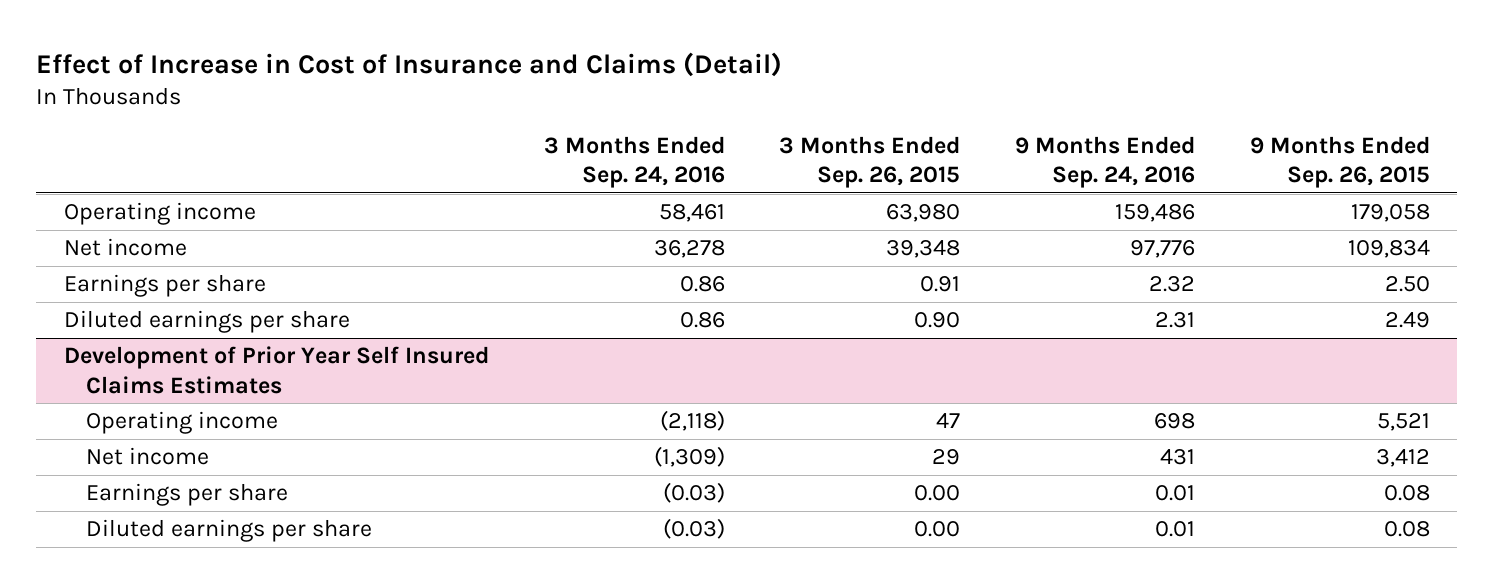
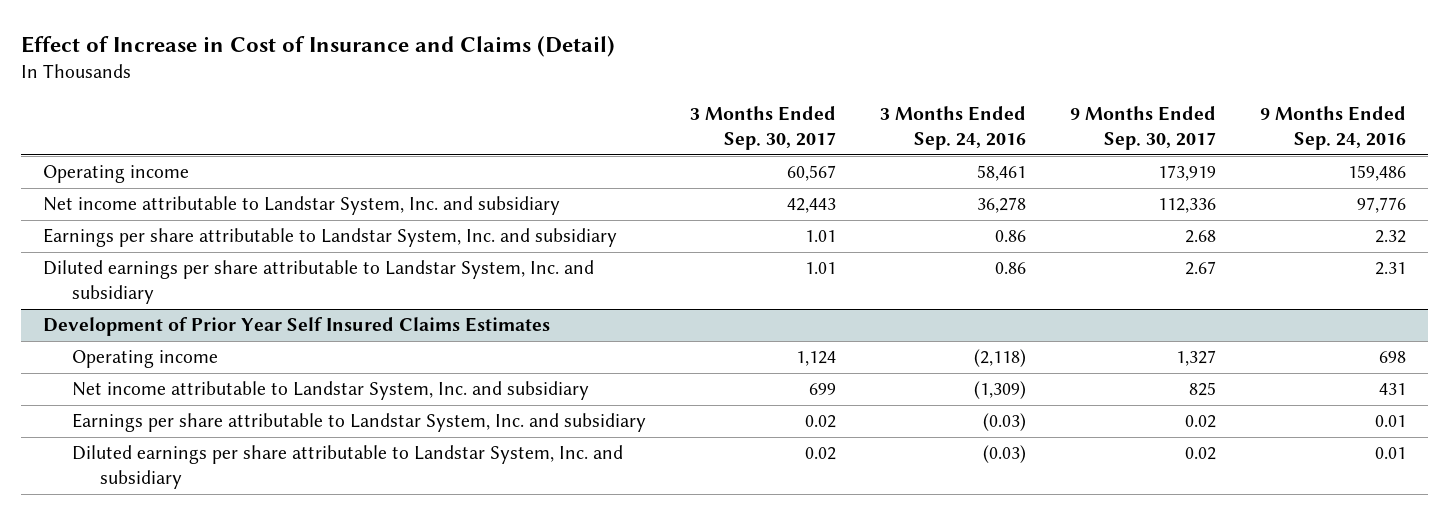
[779,135,961,189] 3 Months Ended Sep. 26, 2015 -> none
[1250,135,1431,189] 9 Months Ended Sep. 26, 2015 -> none
none -> [689,106,836,150] 3 Months Ended Sep. 30, 2017
none -> [1069,106,1216,150] 9 Months Ended Sep. 30, 2017
[63,238,187,257] Net income -> [43,196,561,216] Net income attributable to Landstar System, Inc. and subsidiary
[63,274,266,298] Earnings per share -> [43,228,618,248] Earnings per share attributable to Landstar System, Inc. and subsidiary
[63,310,350,334] Diluted earnings per share -> [43,260,595,304] Diluted earnings per share attributable to Landstar System, Inc. and subsidiary
[85,447,209,466] Net income -> [71,381,589,401] Net income attributable to Landstar System, Inc. and subsidiary
[85,483,288,507] Earnings per share -> [71,413,646,433] Earnings per share attributable to Landstar System, Inc. and subsidiary
[85,519,372,543] Diluted earnings per share -> [71,445,623,489] Diluted earnings per share attributable to Landstar System, Inc. and subsidiary

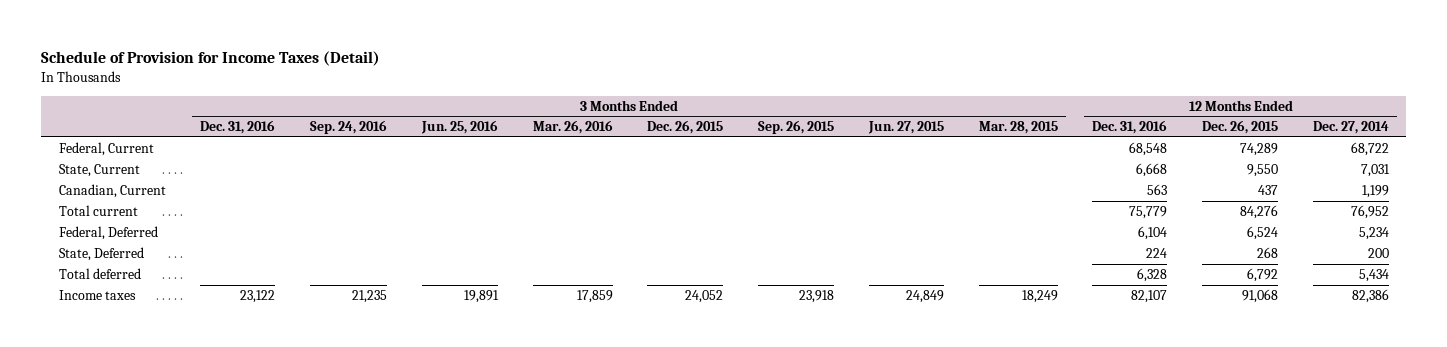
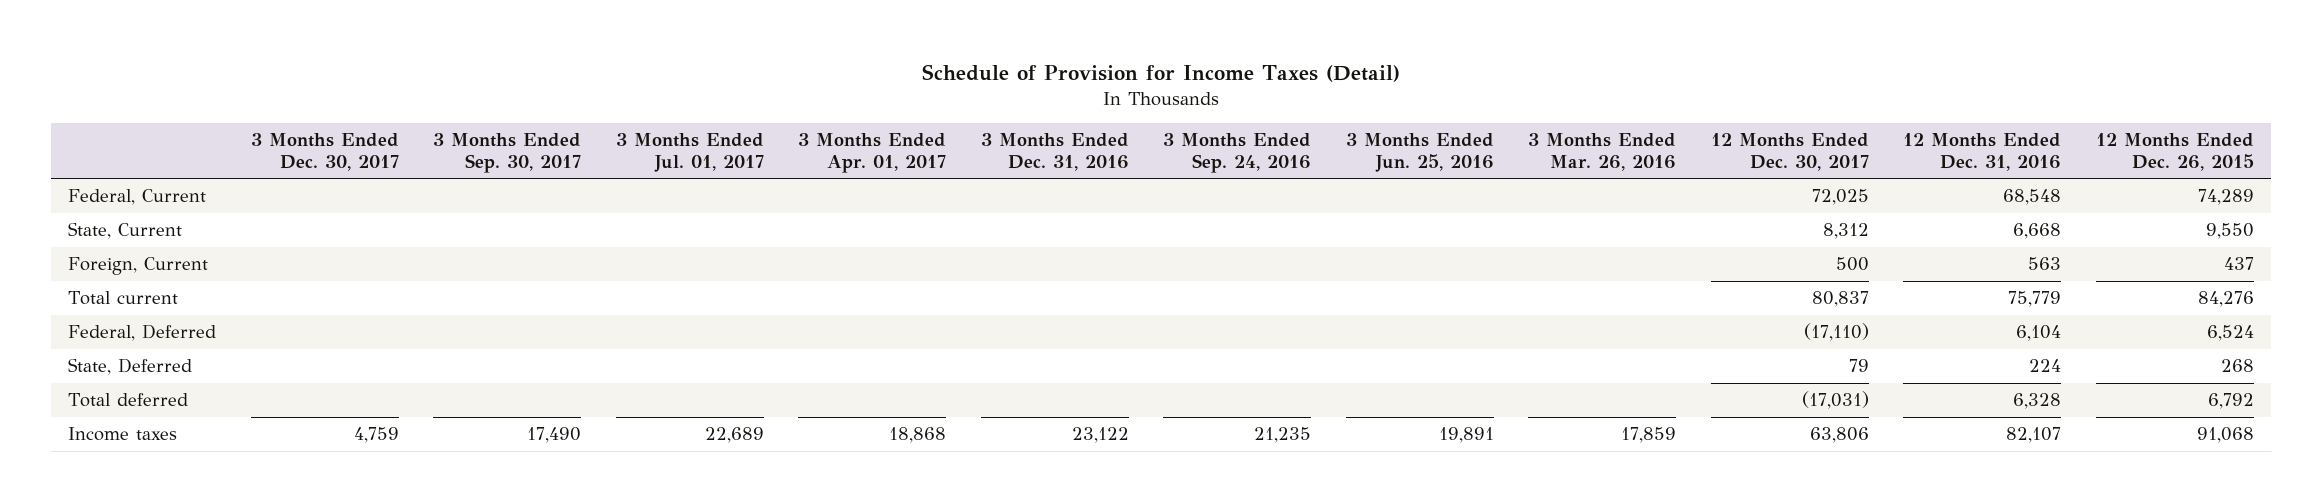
[647,120,724,135] Dec. 26, 2015 -> none
[758,120,835,135] Sep. 26, 2015 -> none
[867,121,944,135] Jun. 27, 2015 -> none
[978,121,1058,135] Mar. 28, 2015 -> none
[1312,121,1389,135] Dec. 27, 2014 -> none
none -> [250,133,399,171] 3 Months Ended Dec. 30, 2017
none -> [433,133,582,173] 3 Months Ended Sep. 30, 2017
none -> [615,133,764,172] 3 Months Ended Jul. 01, 2017
none -> [798,133,947,173] 3 Months Ended Apr. 01, 2017
none -> [1710,133,1869,171] 12 Months Ended Dec. 30, 2017
[58,184,166,199] Canadian, Current -> [68,257,209,276] Foreign, Current

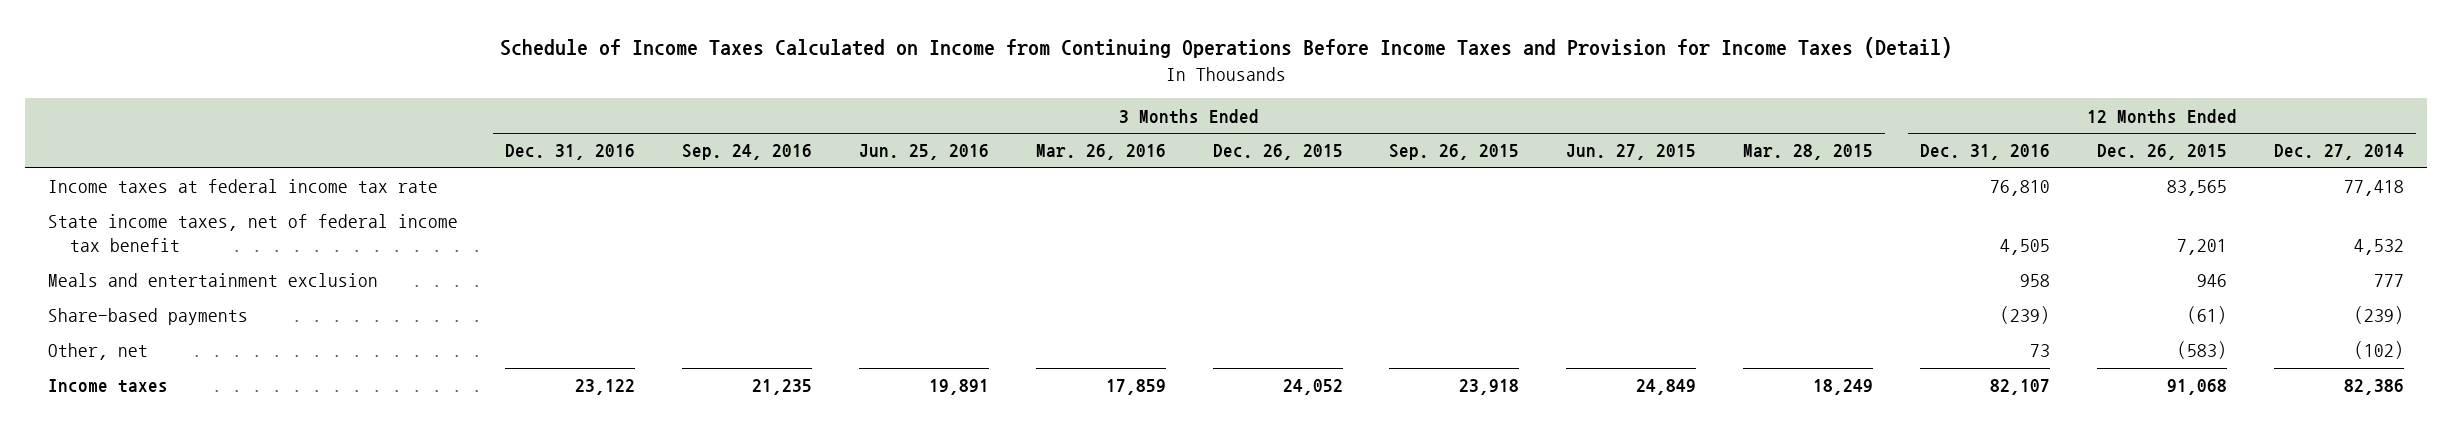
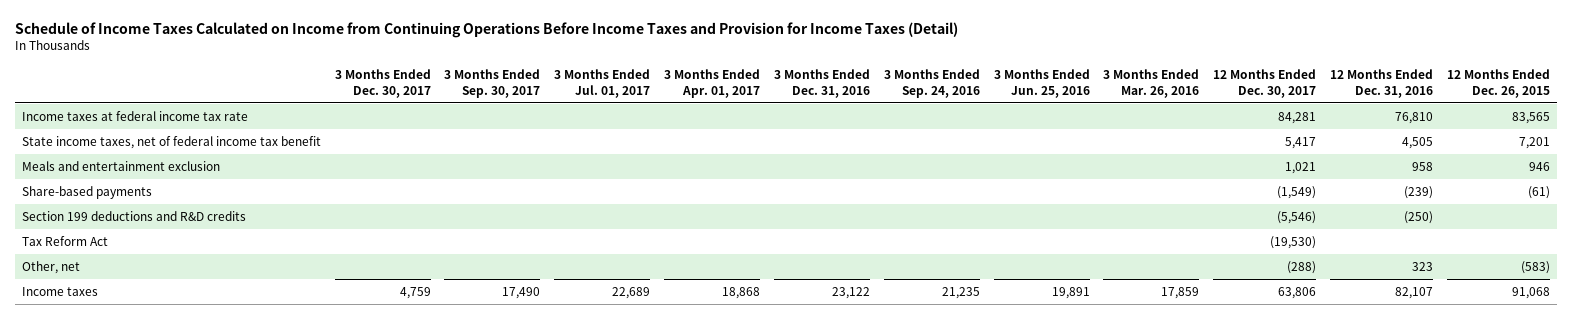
[1212,144,1343,161] Dec. 26, 2015 -> none
[1389,144,1520,161] Sep. 26, 2015 -> none
[1566,144,1697,161] Jun. 27, 2015 -> none
[1743,144,1874,161] Mar. 28, 2015 -> none
[2273,144,2404,161] Dec. 27, 2014 -> none
none -> [334,69,431,98] 3 Months Ended Dec. 30, 2017
none -> [444,69,541,98] 3 Months Ended Sep. 30, 2017
none -> [554,69,651,98] 3 Months Ended Jul. 01, 2017
none -> [664,69,761,98] 3 Months Ended Apr. 01, 2017
none -> [1213,69,1317,98] 12 Months Ended Dec. 30, 2017
none -> [21,210,246,221] Section 199 deductions and R&D credits
none -> [21,235,108,246] Tax Reform Act
[2030,344,2051,358] 73 -> [1412,261,1434,271] 323

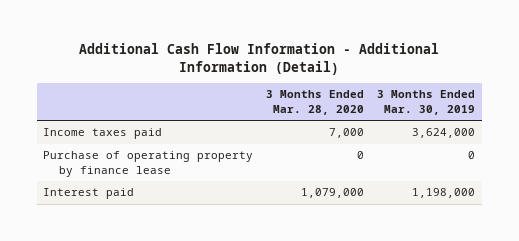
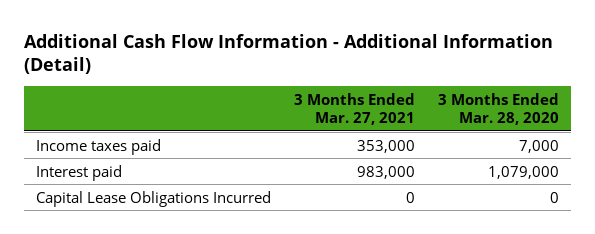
[377,90,476,115] 3 Months Ended Mar. 30, 2019 -> none
none -> [293,92,415,126] 3 Months Ended Mar. 27, 2021
[43,151,254,177] Purchase of operating property by finance lease -> none
none -> [35,190,271,207] Capital Lease Obligations Incurred

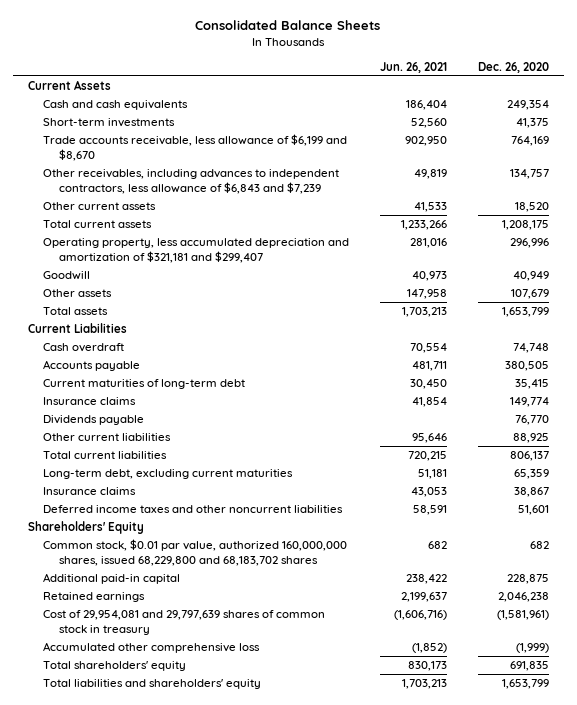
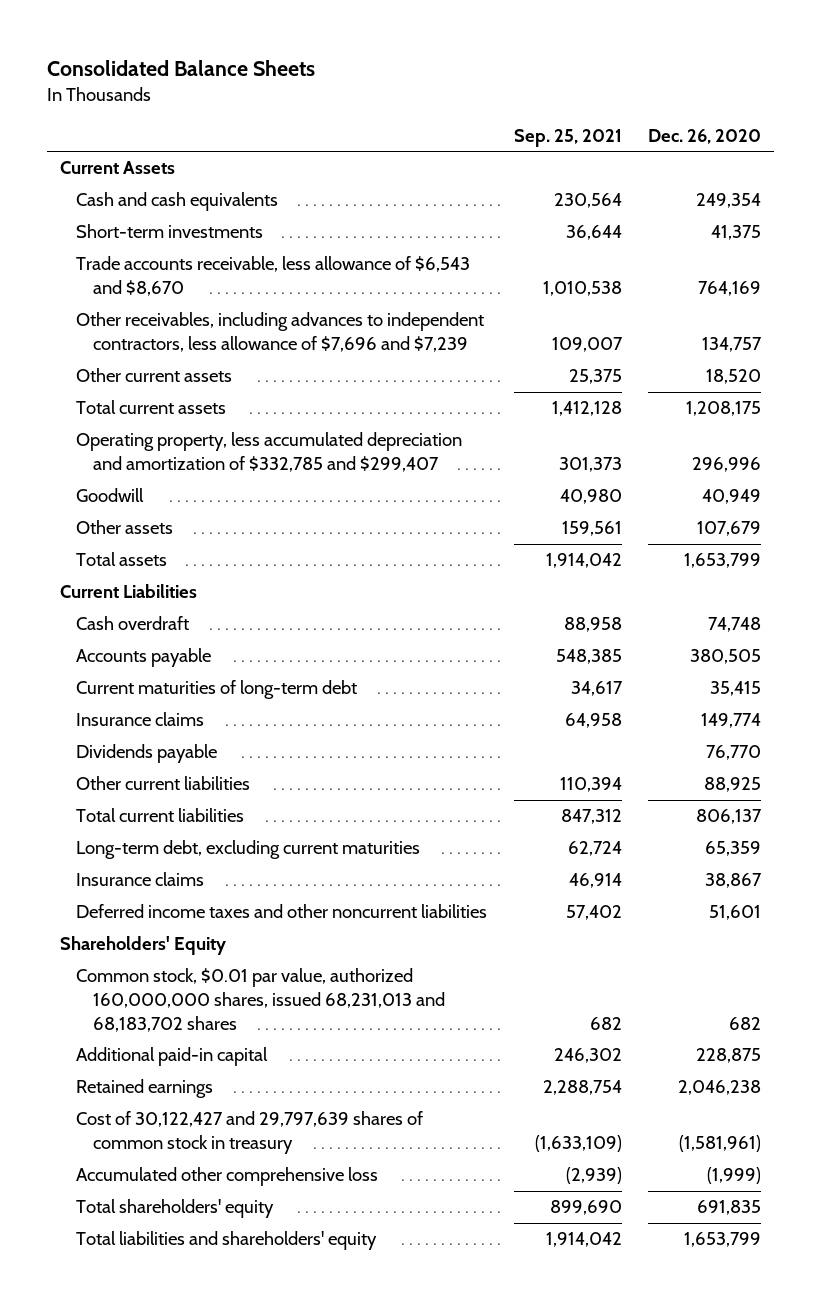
[380,61,448,73] Jun. 26, 2021 -> none
none -> [513,129,622,148] Sep. 25, 2021
[43,134,348,162] Trade accounts receivable, less allowance of $6,199 and $8,670 -> [76,256,471,297] Trade accounts receivable, less allowance of $6,543 and $8,670
[43,169,340,195] Other receivables, including advances to independent contractors, less allowance of $6,843 and $7,239 -> [76,312,485,353] Other receivables, including advances to independent contractors, less allowance of $7,696 and $7,239
[43,238,350,264] Operating property, less accumulated depreciation and amortization of $321,181 and $299,407 -> [76,432,463,473] Operating property, less accumulated depreciation and amortization of $332,785 and $299,407
[43,539,348,567] Common stock, $0.01 par value, authorized 160,000,000 shares, issued 68,229,800 and 68,183,702 shares -> [76,968,445,1033] Common stock, $0.01 par value, authorized 160,000,000 shares, issued 68,231,013 and 68,183,702 shares
[43,610,326,636] Cost of 29,954,081 and 29,797,639 shares of common stock in treasury -> [76,1111,424,1155] Cost of 30,122,427 and 29,797,639 shares of common stock in treasury

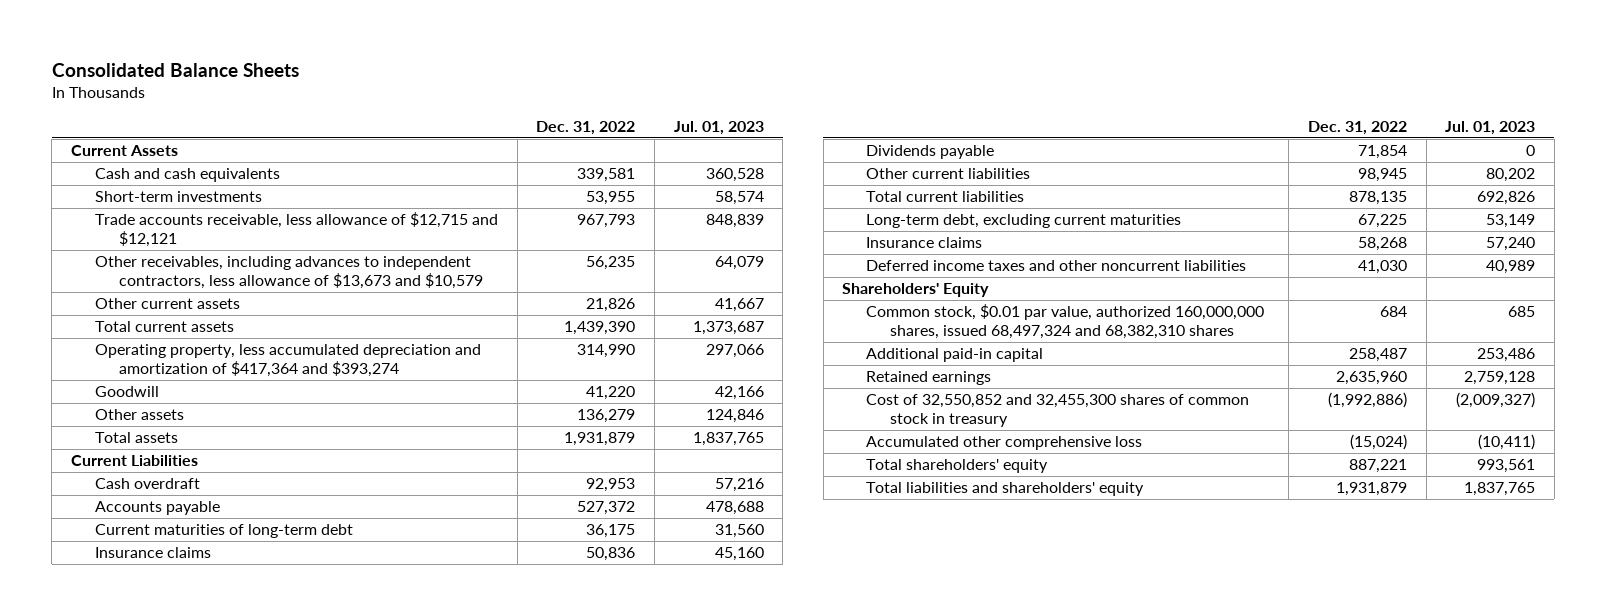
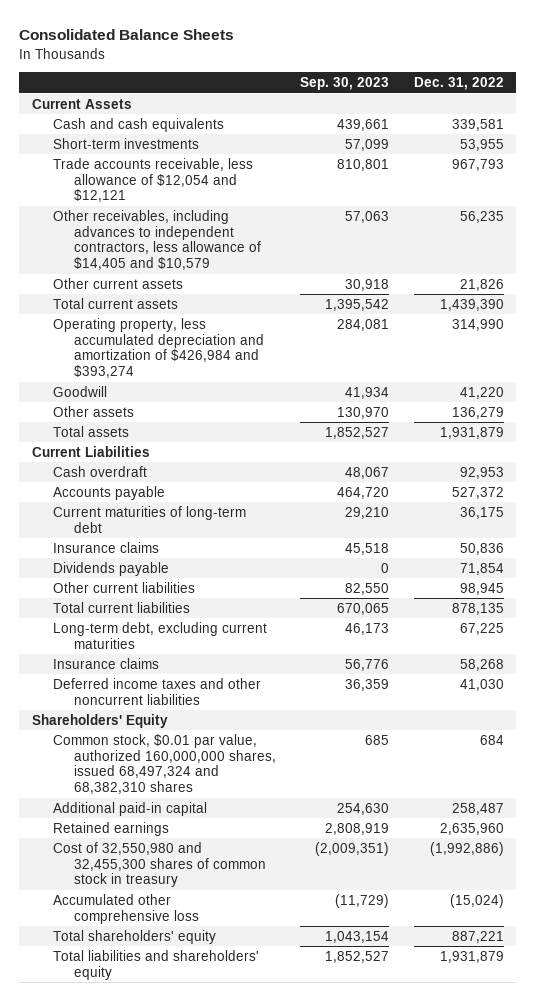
[673,120,764,135] Jul. 01, 2023 -> none
none -> [300,77,390,91] Sep. 30, 2023
[94,212,498,248] Trade accounts receivable, less allowance of $12,715 and $12,121 -> [52,157,253,203] Trade accounts receivable, less allowance of $12,054 and $12,121
[94,256,483,290] Other receivables, including advances to independent contractors, less allowance of $13,673 and $10,579 -> [52,209,261,271] Other receivables, including advances to independent contractors, less allowance of $14,405 and $10,579
[94,344,481,378] Operating property, less accumulated depreciation and amortization of $417,364 and $393,274 -> [52,317,264,379] Operating property, less accumulated depreciation and amortization of $426,984 and $393,274
[866,394,1250,428] Cost of 32,550,852 and 32,455,300 shares of common stock in treasury -> [52,841,266,888] Cost of 32,550,980 and 32,455,300 shares of common stock in treasury

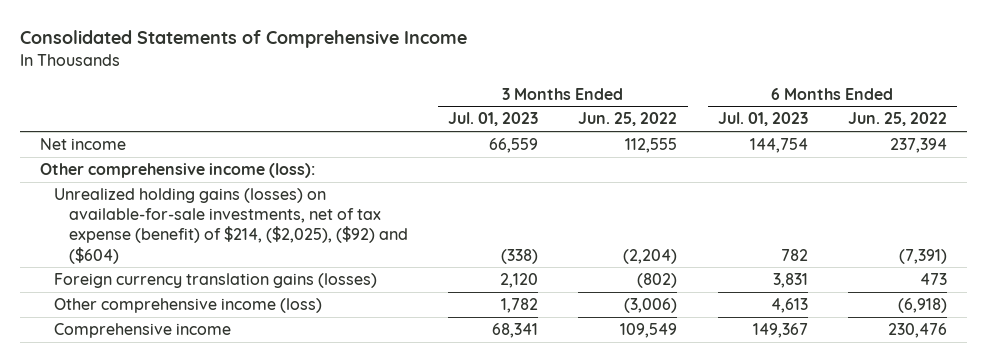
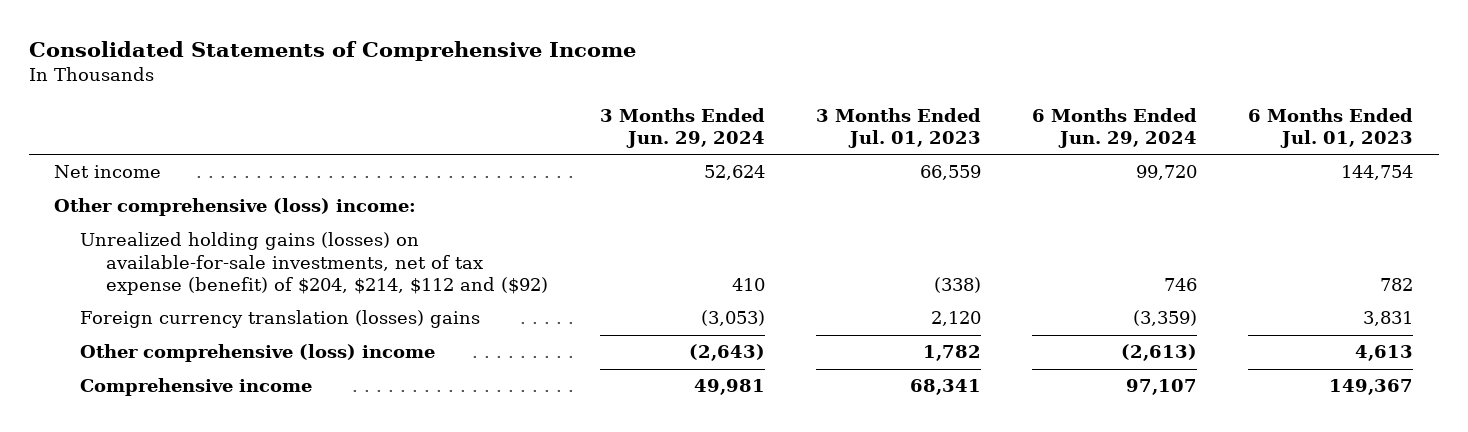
[578,112,678,127] Jun. 25, 2022 -> none
[848,112,948,127] Jun. 25, 2022 -> none
none -> [599,107,765,148] 3 Months Ended Jun. 29, 2024
none -> [1031,107,1197,148] 6 Months Ended Jun. 29, 2024
[39,163,315,179] Other comprehensive income (loss): -> [54,198,417,217] Other comprehensive (loss) income:
[54,188,408,264] Unrealized holding gains (losses) on available-for-sale investments, net of tax expense (benefit) of $214, ($2,025), ($92) and ($604) -> [80,232,549,295] Unrealized holding gains (losses) on available-for-sale investments, net of tax expense (benefit) of $204, $214, $112 and ($92)
[54,273,378,289] Foreign currency translation gains (losses) -> [80,310,481,329] Foreign currency translation (losses) gains
[54,298,323,314] Other comprehensive income (loss) -> [80,344,436,363] Other comprehensive (loss) income

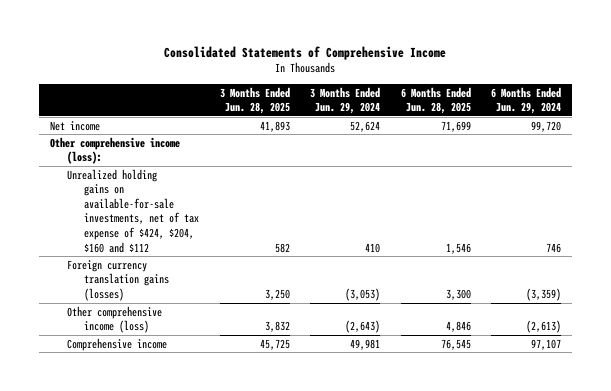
[815,107,981,148] 3 Months Ended Jul. 01, 2023 -> none
[1248,107,1414,148] 6 Months Ended Jul. 01, 2023 -> none
none -> [219,86,290,115] 3 Months Ended Jun. 28, 2025
none -> [400,86,471,115] 6 Months Ended Jun. 28, 2025
[54,198,417,217] Other comprehensive (loss) income: -> [49,136,180,165] Other comprehensive income (loss):
[80,232,549,295] Unrealized holding gains (losses) on available-for-sale investments, net of tax expense (benefit) of $204, $214, $112 and ($92) -> [66,168,200,253] Unrealized holding gains on available-for-sale investments, net of tax expense of $424, $204, $160 and $112
[80,310,481,329] Foreign currency translation (losses) gains -> [66,259,170,301] Foreign currency translation gains (losses)
[80,344,436,363] Other comprehensive (loss) income -> [66,305,162,334] Other comprehensive income (loss)

